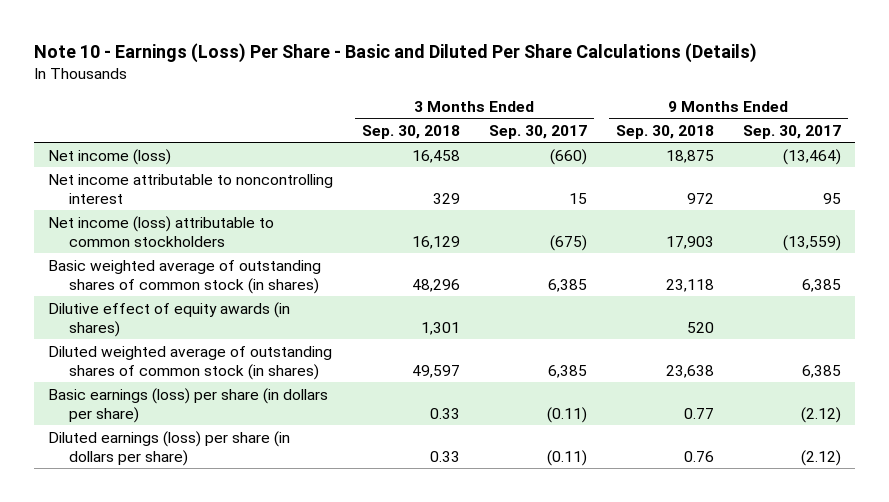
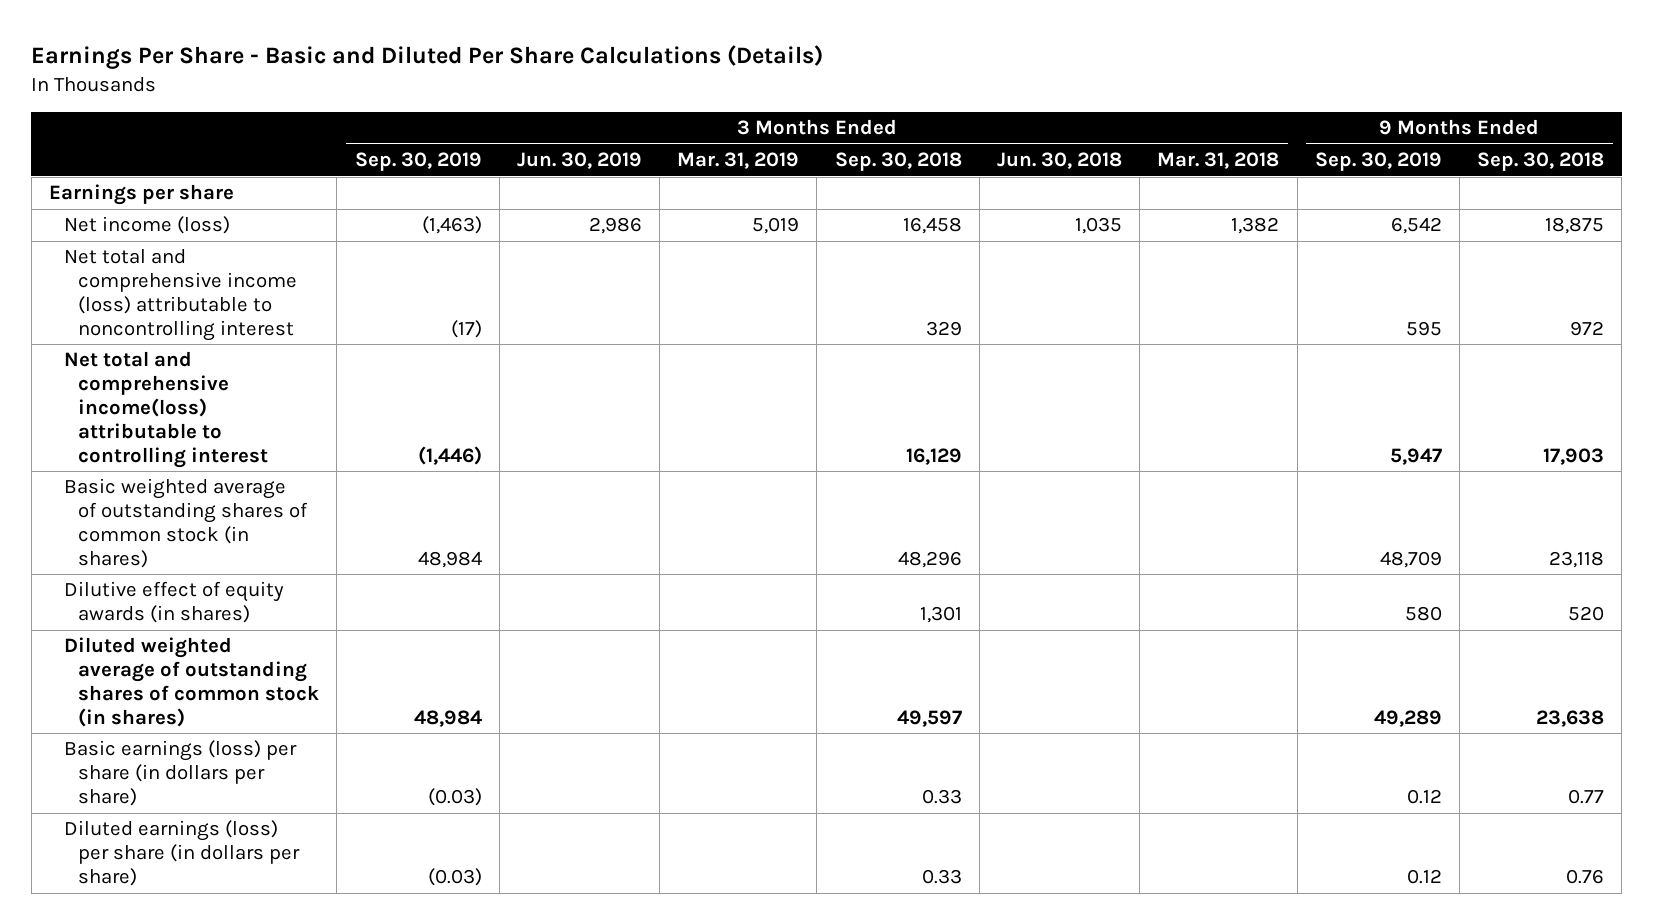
[33,42,757,63] Note 10 - Earnings (Loss) Per Share - Basic and Diluted Per Share Calculations (Details) -> [31,45,824,70] Earnings Per Share - Basic and Diluted Per Share Calculations (Details)
[488,125,587,140] Sep. 30, 2017 -> none
[742,125,841,140] Sep. 30, 2017 -> none
none -> [354,152,482,172] Sep. 30, 2019
none -> [516,152,642,170] Jun. 30, 2019
none -> [677,152,800,170] Mar. 31, 2019
none -> [997,152,1123,170] Jun. 30, 2018
none -> [1157,152,1280,170] Mar. 31, 2018
none -> [1314,152,1442,172] Sep. 30, 2019
none -> [49,184,235,206] Earnings per share
[48,173,334,204] Net income attributable to noncontrolling interest -> [63,249,298,341] Net total and comprehensive income (loss) attributable to noncontrolling interest
[48,215,275,247] Net income (loss) attributable to common stockholders -> [63,351,269,468] Net total and comprehensive income(loss) attributable to controlling interest

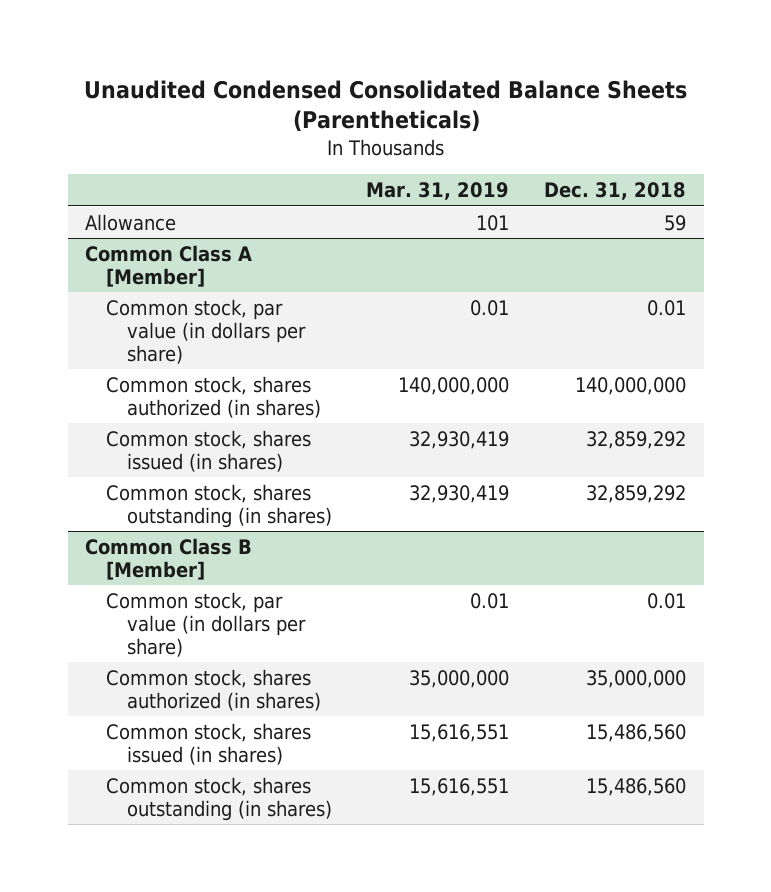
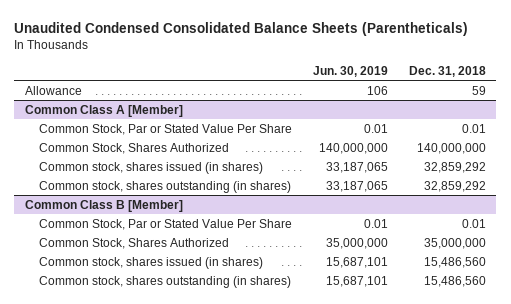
[366,182,510,201] Mar. 31, 2019 -> none
none -> [312,65,388,77] Jun. 30, 2019
[105,298,306,365] Common stock, par value (in dollars per share) -> [38,123,292,135] Common Stock, Par or Stated Value Per Share
[105,375,321,418] Common stock, shares authorized (in shares) -> [38,142,229,154] Common Stock, Shares Authorized
[105,591,306,658] Common stock, par value (in dollars per share) -> [38,218,292,230] Common Stock, Par or Stated Value Per Share
[105,668,321,711] Common stock, shares authorized (in shares) -> [38,237,229,249] Common Stock, Shares Authorized

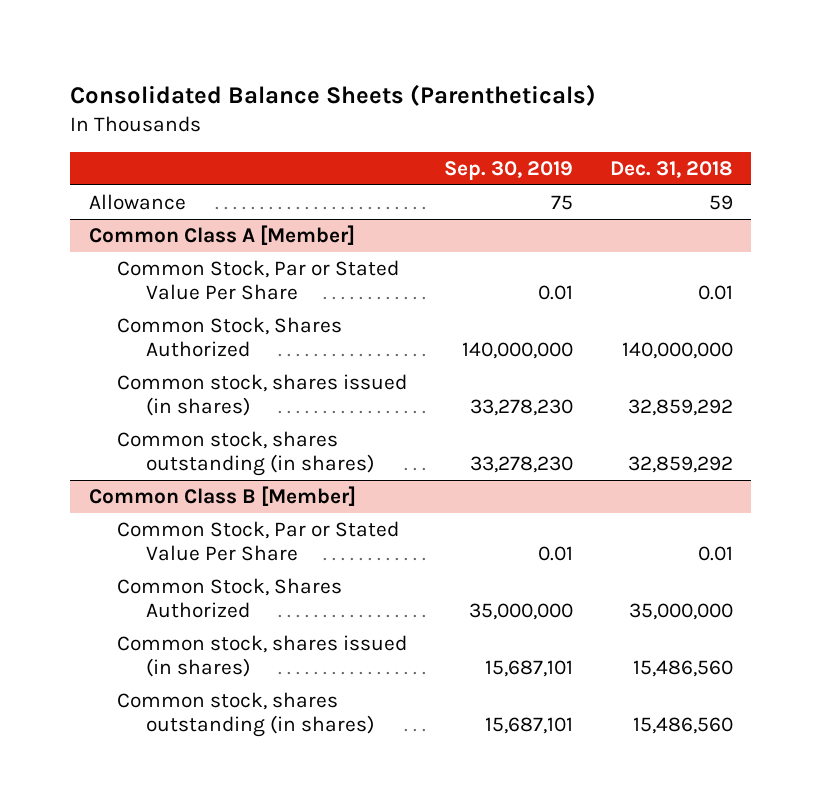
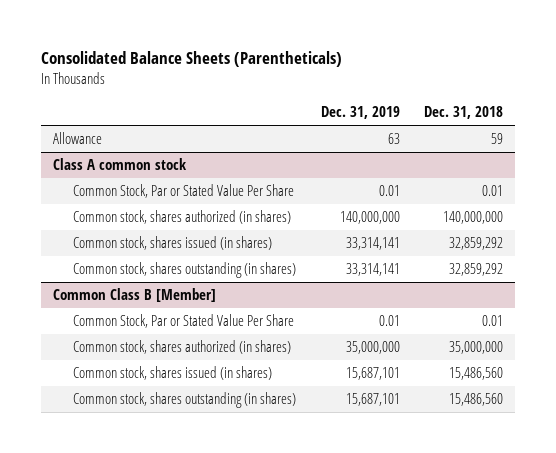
[443,161,573,181] Sep. 30, 2019 -> none
none -> [320,106,400,120] Dec. 31, 2019
[88,225,355,246] Common Class A [Member] -> [53,158,188,171] Class A common stock
[117,317,343,358] Common Stock, Shares Authorized -> [73,210,292,225] Common stock, shares authorized (in shares)
[117,578,343,619] Common Stock, Shares Authorized -> [73,340,292,355] Common stock, shares authorized (in shares)

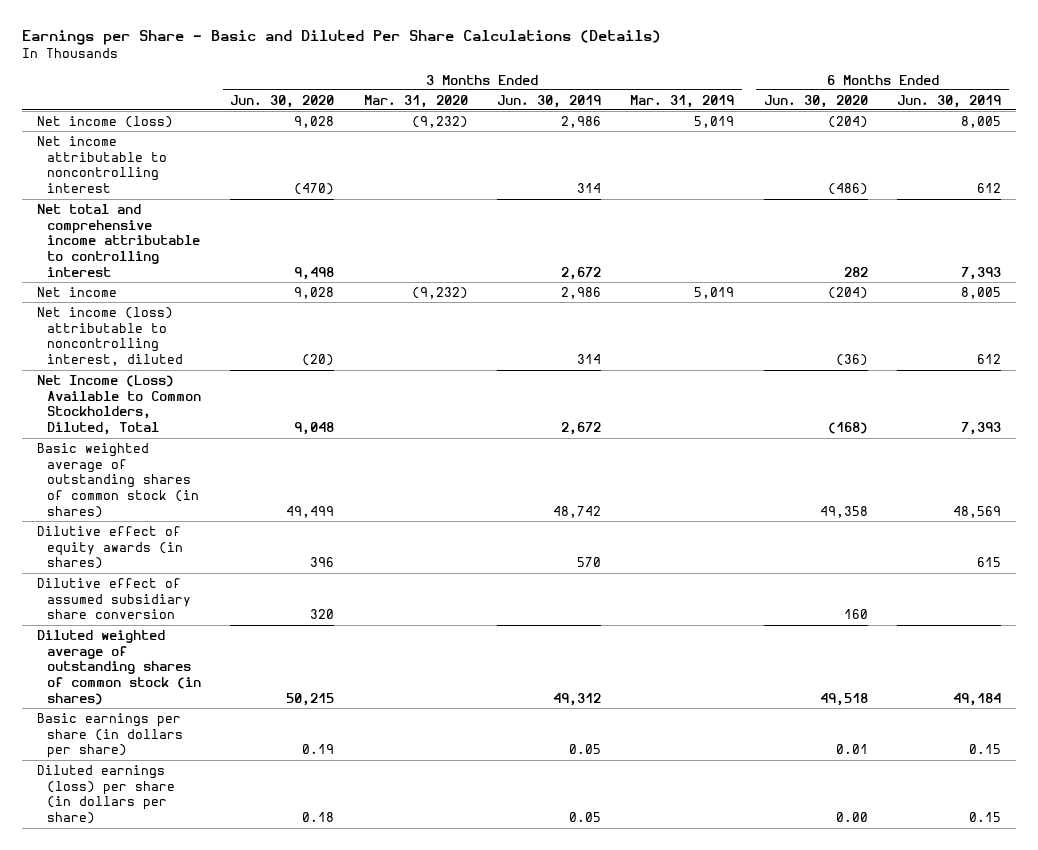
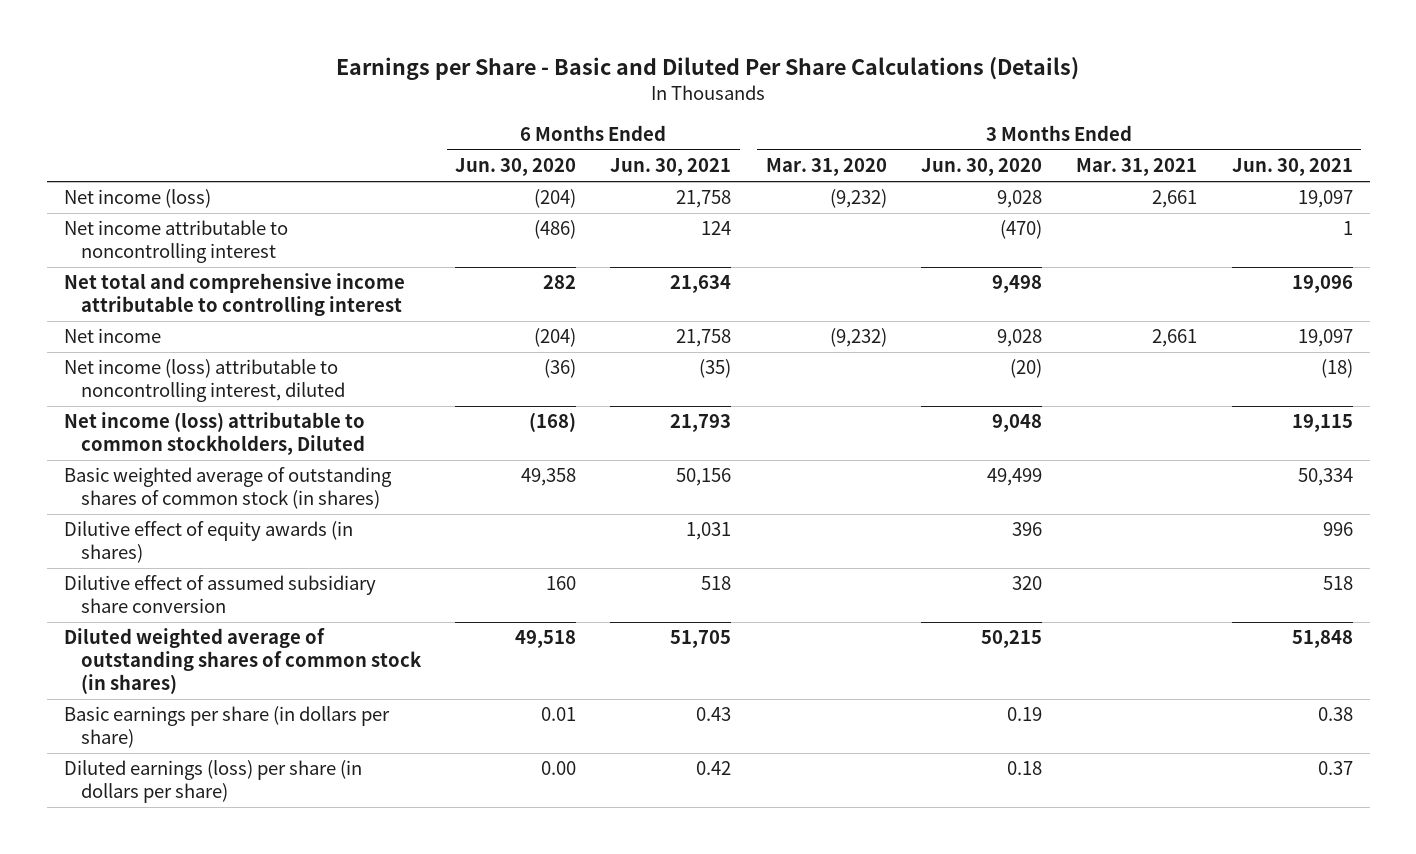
[497,94,602,108] Jun. 30, 2019 -> none
[630,94,735,108] Mar. 31, 2019 -> none
[897,94,1002,108] Jun. 30, 2019 -> none
none -> [610,158,732,177] Jun. 30, 2021
none -> [1076,158,1198,177] Mar. 31, 2021
none -> [1231,158,1353,177] Jun. 30, 2021
[36,374,201,436] Net Income (Loss) Available to Common Stockholders, Diluted, Total -> [63,412,365,456] Net income (loss) attributable to common stockholders, Diluted

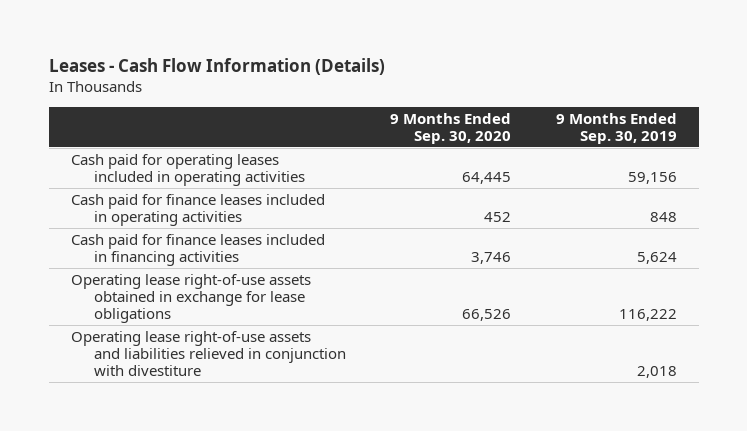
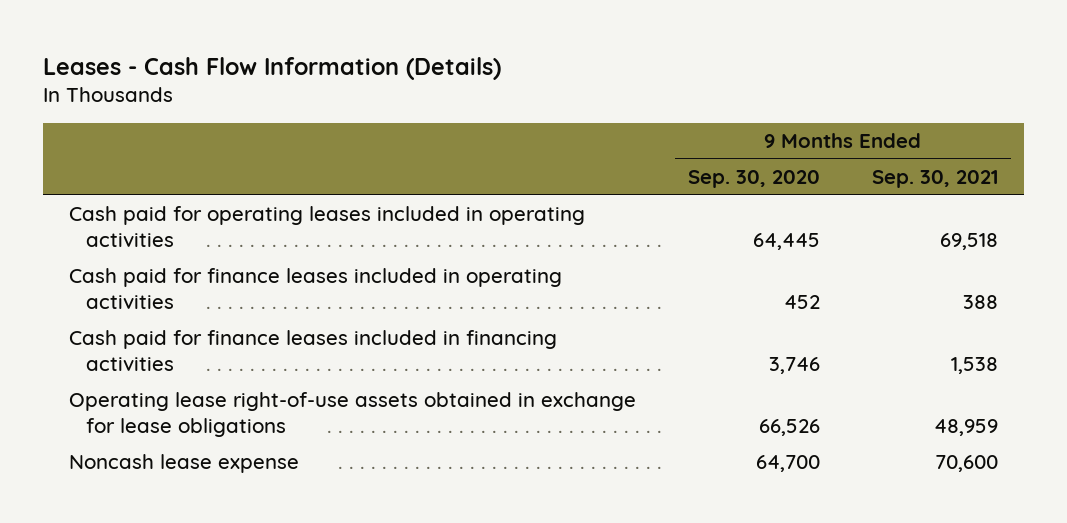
[555,112,677,144] 9 Months Ended Sep. 30, 2019 -> none
none -> [871,170,998,189] Sep. 30, 2021
[70,330,346,377] Operating lease right-of-use assets and liabilities relieved in conjunction with divestiture -> none
none -> [69,454,300,474] Noncash lease expense

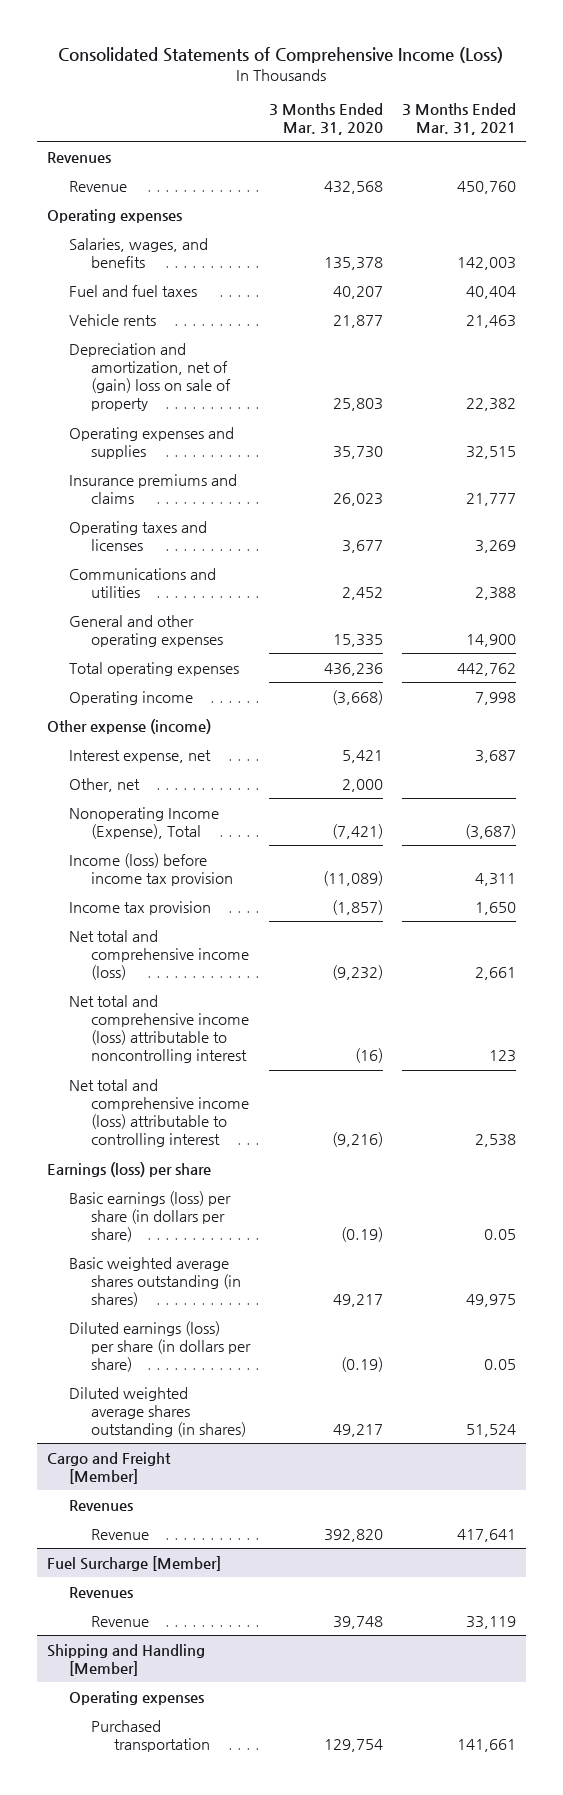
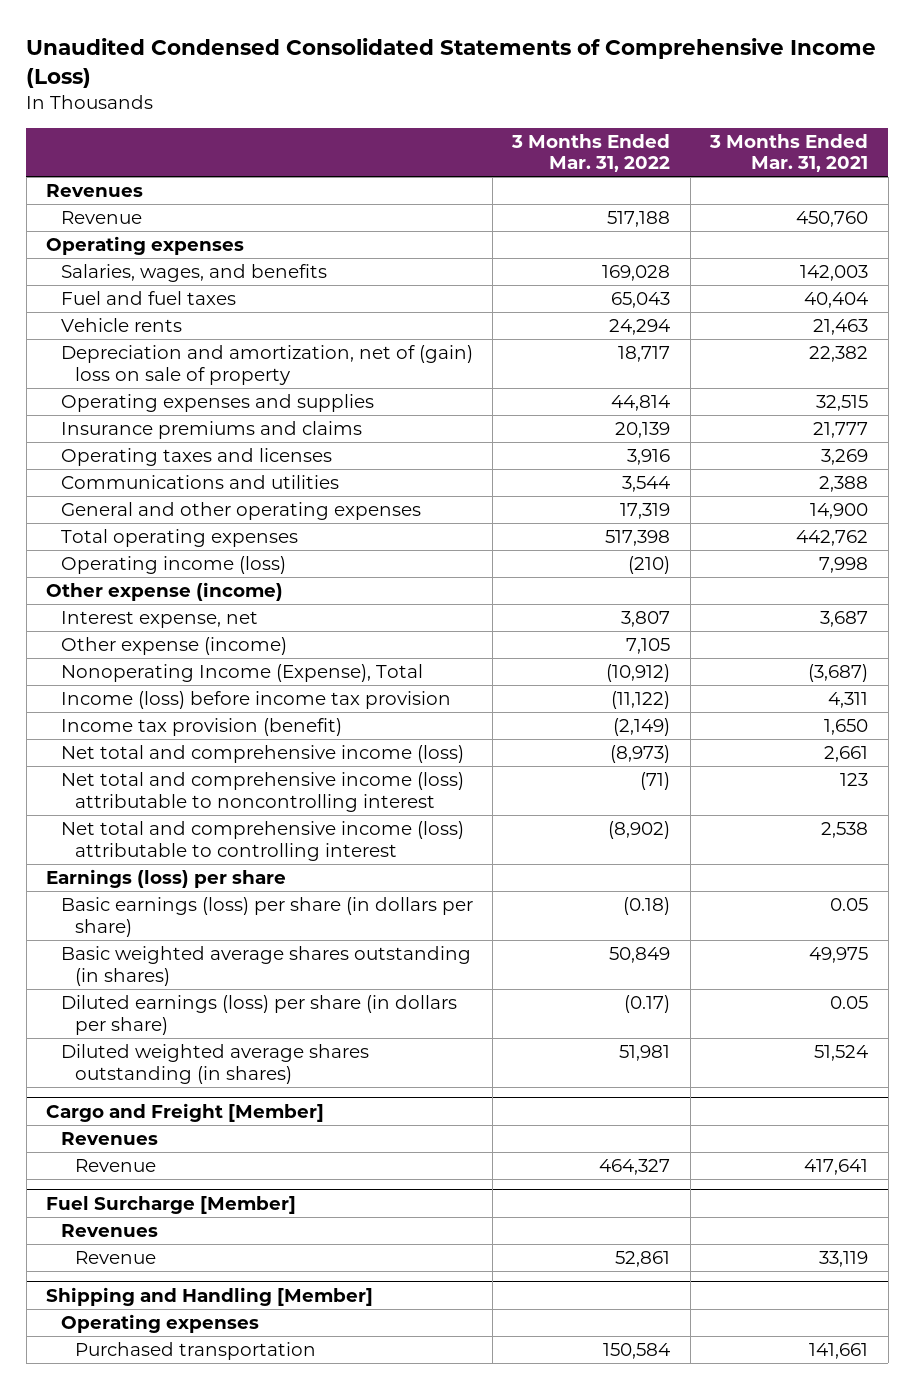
[58,46,504,63] Consolidated Statements of Comprehensive Income (Loss) -> [26,38,877,88] Unaudited Condensed Consolidated Statements of Comprehensive Income (Loss)
[269,102,384,135] 3 Months Ended Mar. 31, 2020 -> none
none -> [511,133,671,173] 3 Months Ended Mar. 31, 2022
[68,690,193,705] Operating income -> [60,556,286,575] Operating income (loss)
[68,777,140,792] Other, net -> [60,637,287,656] Other expense (income)
[68,900,211,915] Income tax provision -> [60,718,342,737] Income tax provision (benefit)

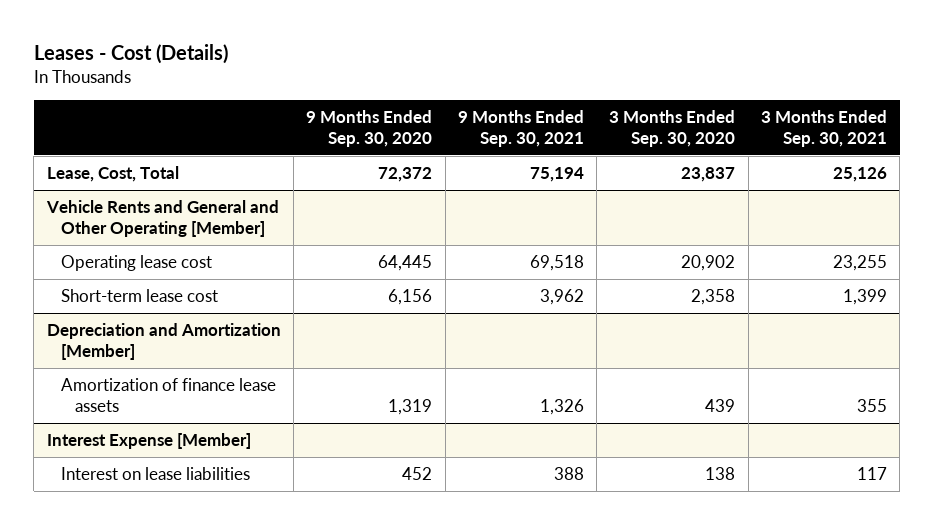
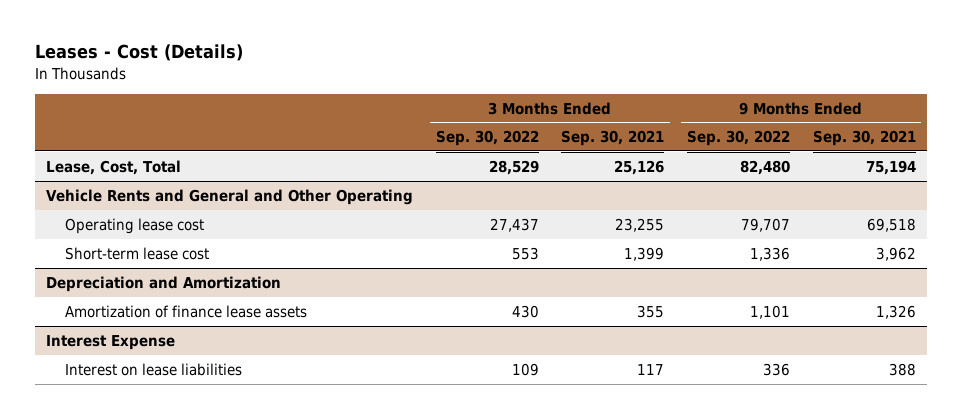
[306,109,433,147] 9 Months Ended Sep. 30, 2020 -> none
[609,109,736,147] 3 Months Ended Sep. 30, 2020 -> none
none -> [435,130,539,147] Sep. 30, 2022
none -> [687,130,791,147] Sep. 30, 2022
[45,199,279,237] Vehicle Rents and General and Other Operating [Member] -> [46,188,414,205] Vehicle Rents and General and Other Operating
[46,322,281,360] Depreciation and Amortization [Member] -> [46,275,282,292] Depreciation and Amortization
[46,432,251,449] Interest Expense [Member] -> [46,334,176,350] Interest Expense

